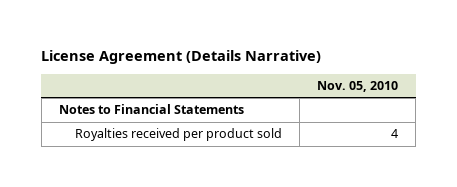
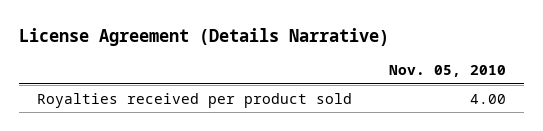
[58,104,244,115] Notes to Financial Statements -> none
[391,129,399,139] 4 -> [469,93,506,104] 4.00

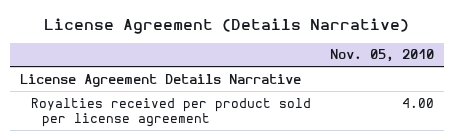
none -> [19,73,301,87] License Agreement Details Narrative
[37,92,353,108] Royalties received per product sold -> [30,97,311,127] Royalties received per product sold per license agreement

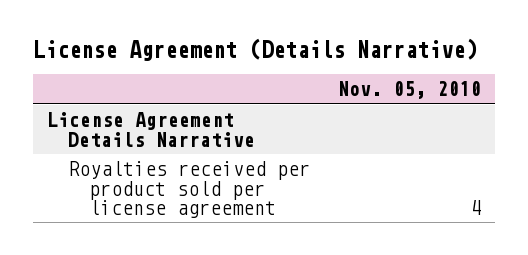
[402,97,435,108] 4.00 -> [469,199,481,215] 4

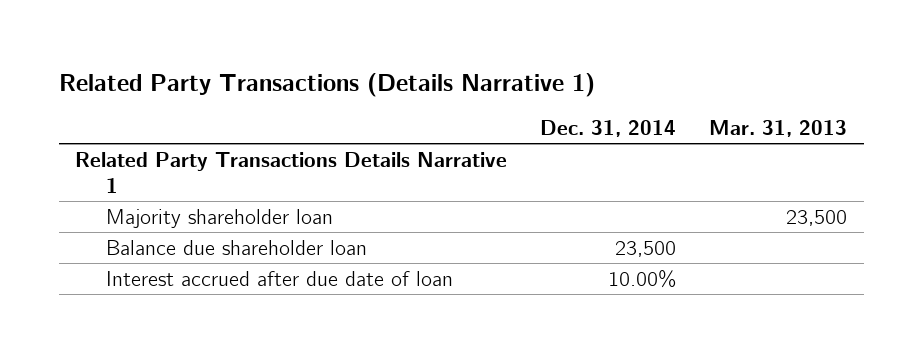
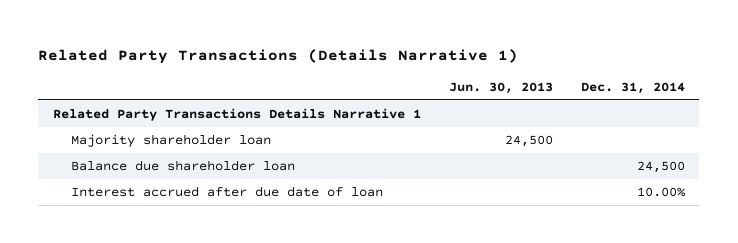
[709,119,848,137] Mar. 31, 2013 -> none
none -> [448,82,553,95] Jun. 30, 2013
[615,240,677,257] 23,500 -> [637,161,686,174] 24,500

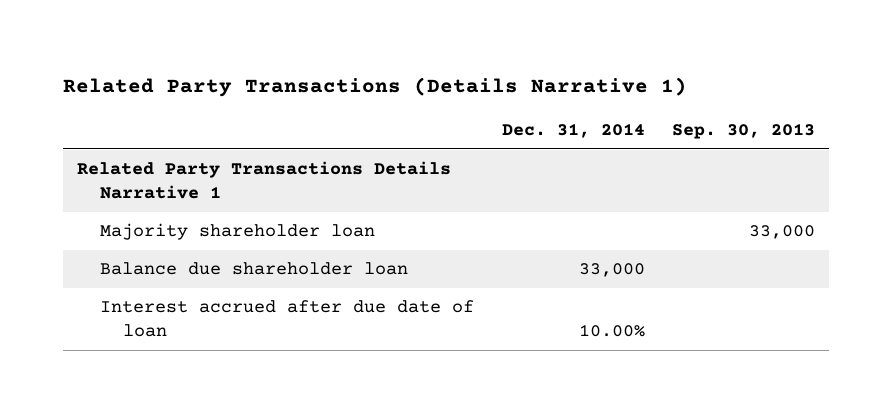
[448,82,553,95] Jun. 30, 2013 -> none
none -> [672,122,816,139] Sep. 30, 2013
[637,161,686,174] 24,500 -> [578,263,645,278] 33,000

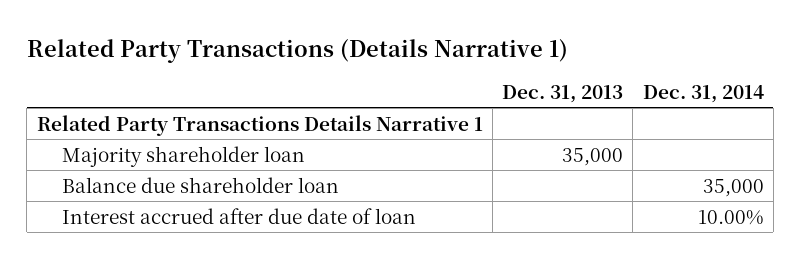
[672,122,816,139] Sep. 30, 2013 -> none
none -> [502,84,624,103] Dec. 31, 2013
[578,263,645,278] 33,000 -> [702,178,764,197] 35,000

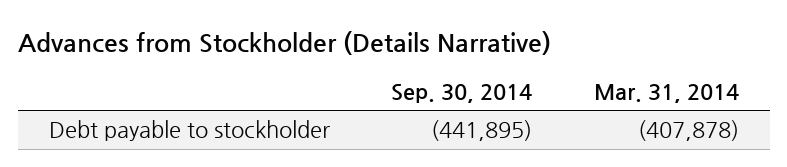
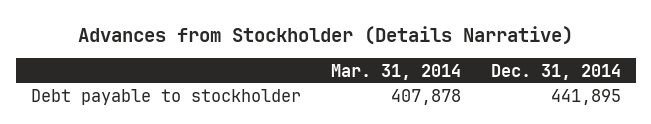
[391,83,533,103] Sep. 30, 2014 -> none
none -> [490,63,621,80] Dec. 31, 2014
[637,120,739,142] (407,878) -> [390,89,461,106] 407,878

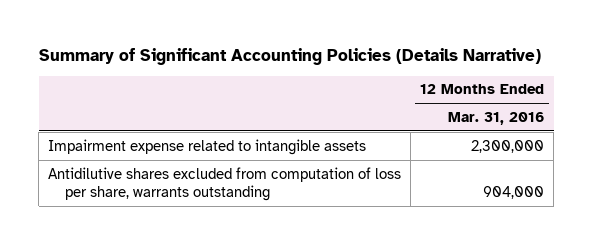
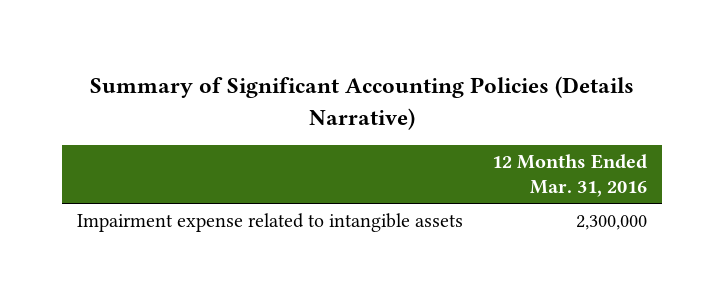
[48,166,402,201] Antidilutive shares excluded from computation of loss per share, warrants outstanding -> none

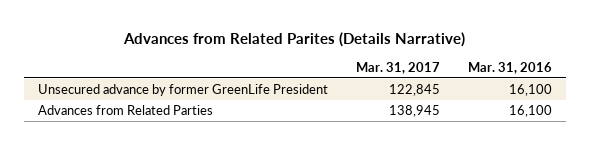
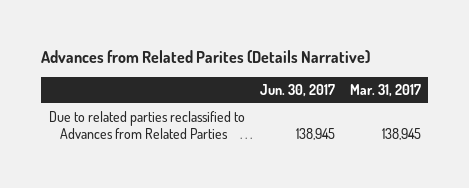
[467,62,552,75] Mar. 31, 2016 -> none
none -> [259,83,335,97] Jun. 30, 2017
[37,84,328,97] Unsecured advance by former GreenLife President -> none
[37,105,213,116] Advances from Related Parties -> [48,111,245,140] Due to related parties reclassified to Advances from Related Parties

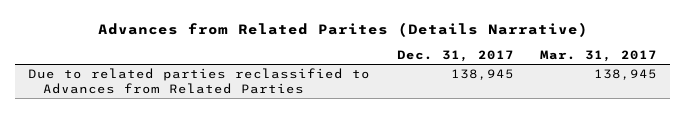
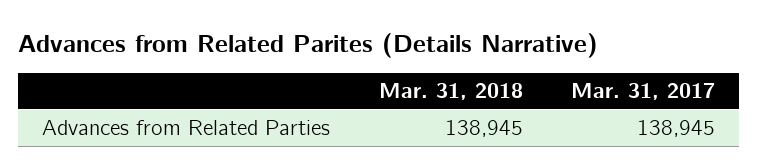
[396,50,514,63] Dec. 31, 2017 -> none
none -> [378,83,523,101] Mar. 31, 2018
[28,68,371,94] Due to related parties reclassified to Advances from Related Parties -> [42,120,331,136] Advances from Related Parties

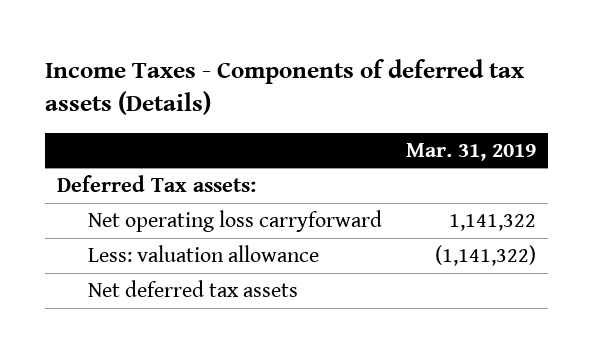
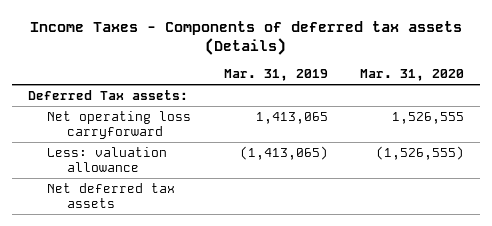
none -> [359,69,464,82] Mar. 31, 2020
[449,213,537,231] 1,141,322 -> [255,111,328,124] 1,413,065
[435,244,537,266] (1,141,322) -> [239,145,328,160] (1,413,065)

